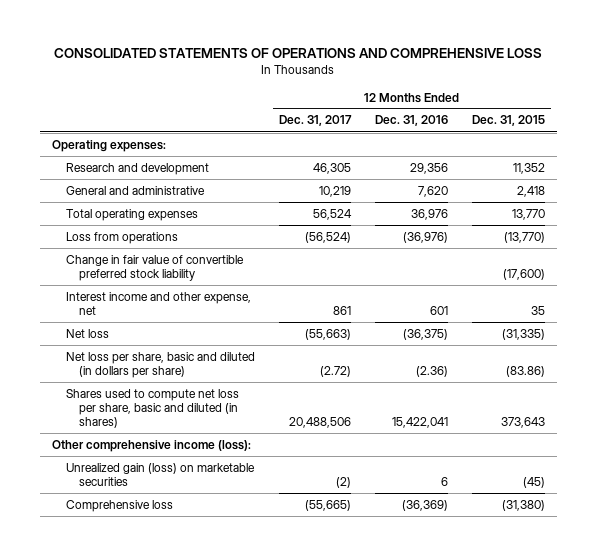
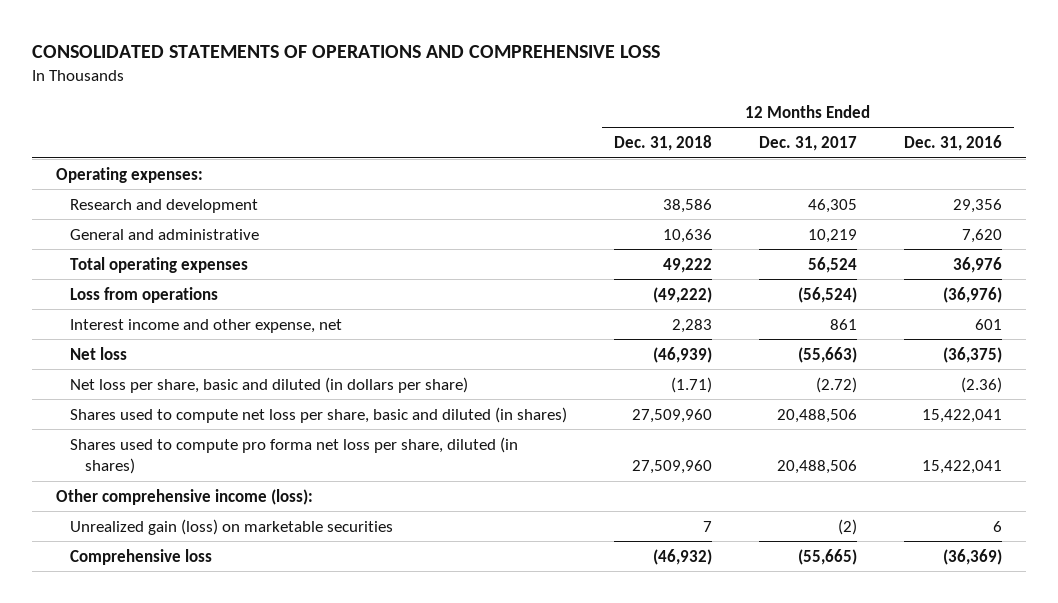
[471,115,545,127] Dec. 31, 2015 -> none
none -> [614,135,713,152] Dec. 31, 2018
[65,254,244,282] Change in fair value of convertible preferred stock liability -> none
none -> [70,436,519,475] Shares used to compute pro forma net loss per share, diluted (in shares)

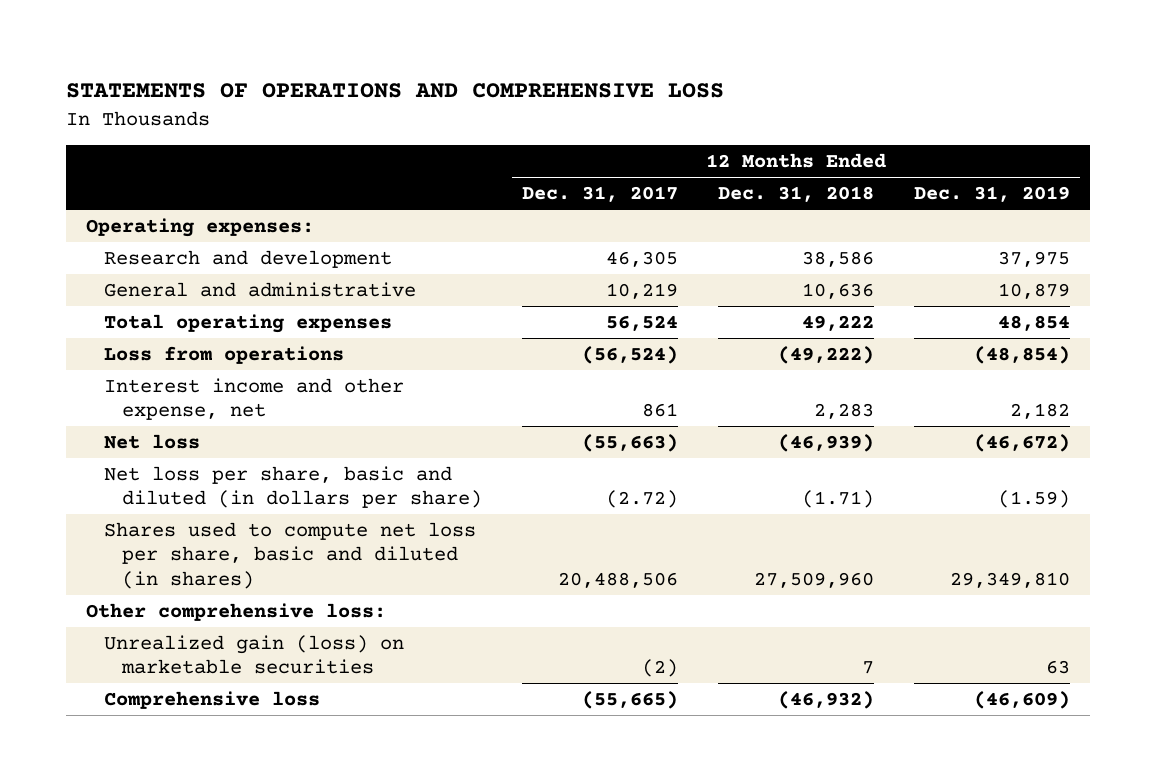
[32,45,661,59] CONSOLIDATED STATEMENTS OF OPERATIONS AND COMPREHENSIVE LOSS -> [65,83,724,99] STATEMENTS OF OPERATIONS AND COMPREHENSIVE LOSS
[904,135,1003,152] Dec. 31, 2016 -> none
none -> [913,186,1070,203] Dec. 31, 2019
[70,436,519,475] Shares used to compute pro forma net loss per share, diluted (in shares) -> none
[55,488,313,505] Other comprehensive income (loss): -> [85,602,386,621] Other comprehensive loss:

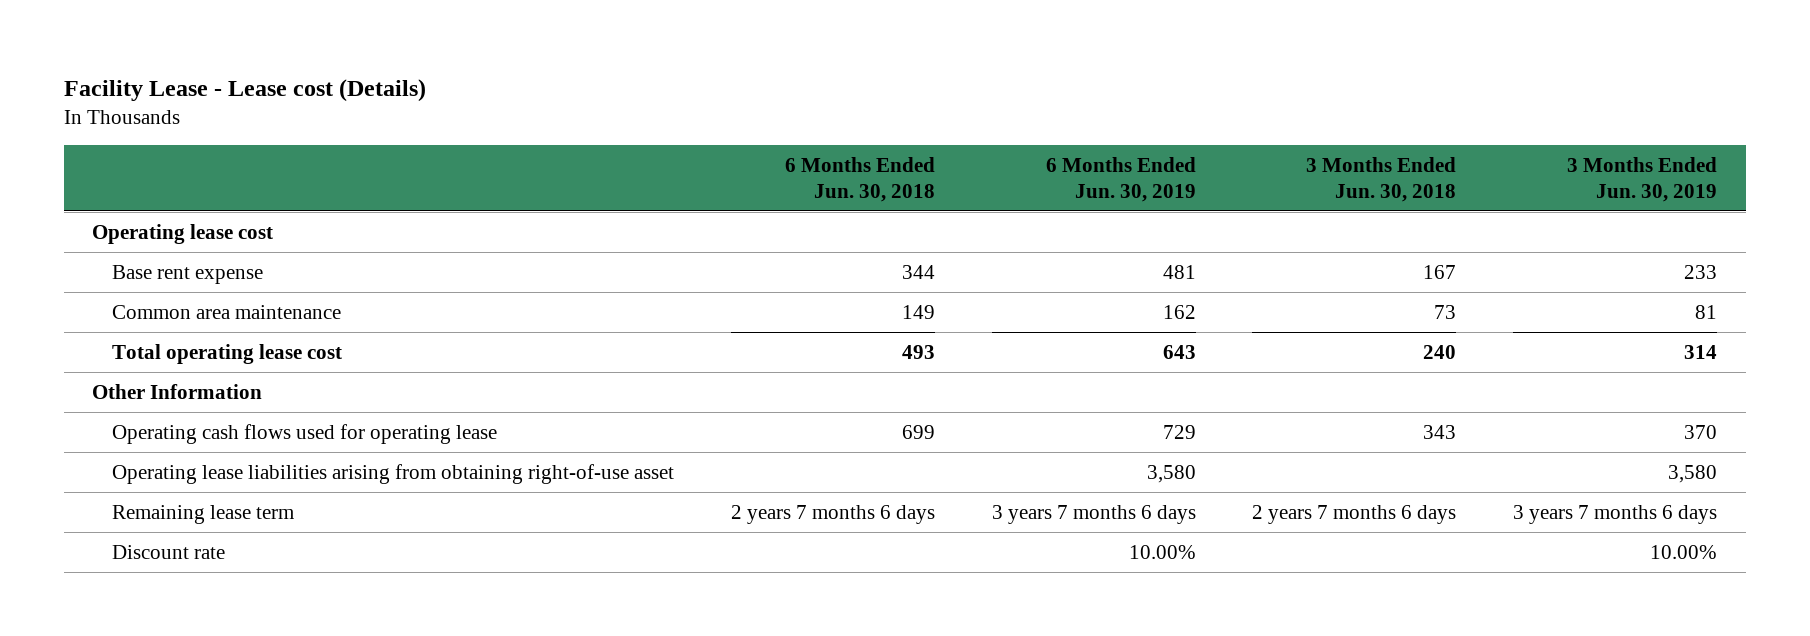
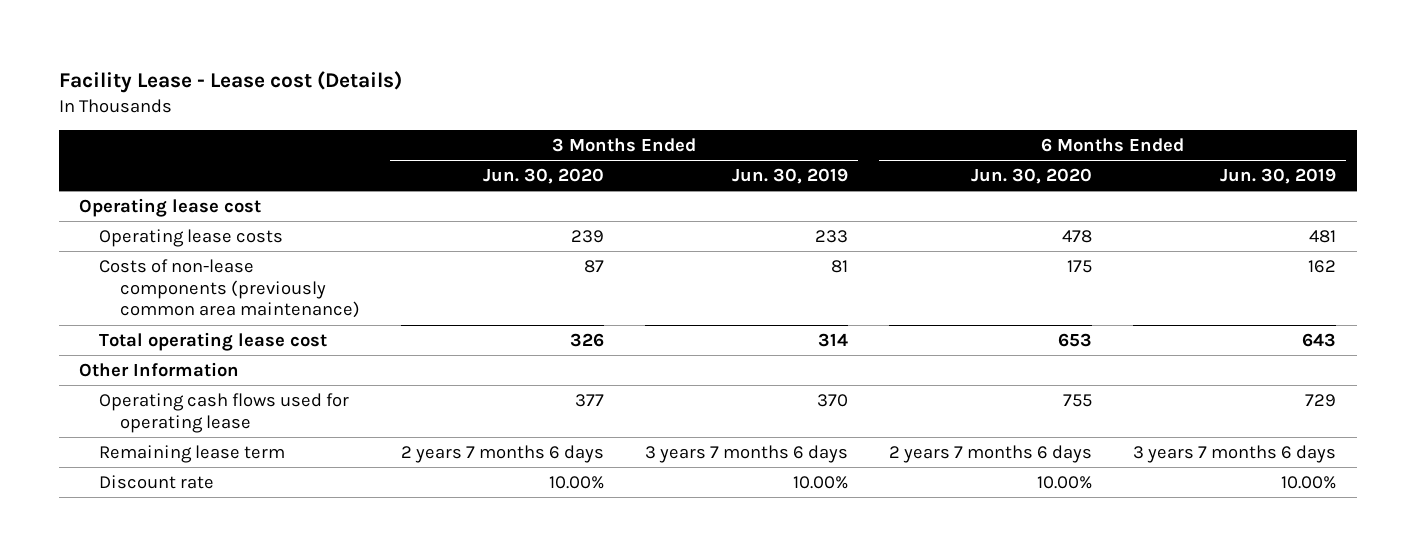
[784,156,935,202] 6 Months Ended Jun. 30, 2018 -> none
[1306,156,1457,202] 3 Months Ended Jun. 30, 2018 -> none
none -> [482,167,604,184] Jun. 30, 2020
none -> [970,167,1092,184] Jun. 30, 2020
[111,264,263,284] Base rent expense -> [99,228,284,247] Operating lease costs
[111,304,341,319] Common area maintenance -> [99,258,360,319] Costs of non-lease components (previously common area maintenance)
[111,463,674,484] Operating lease liabilities arising from obtaining right-of-use asset -> none

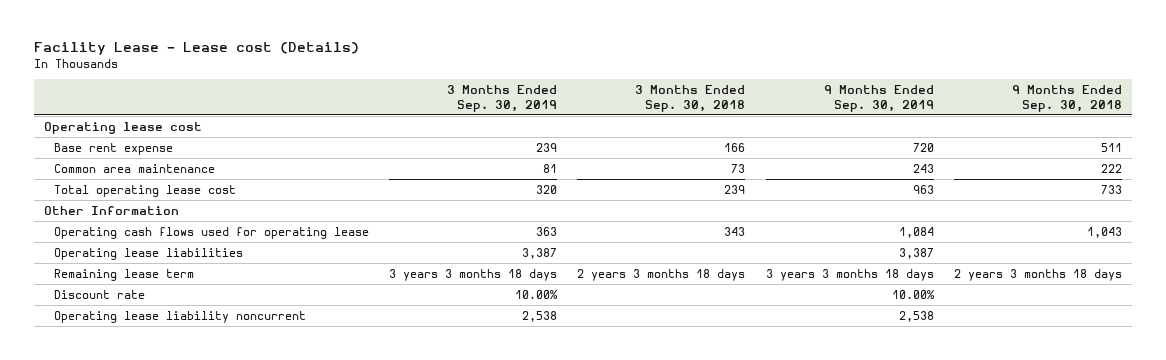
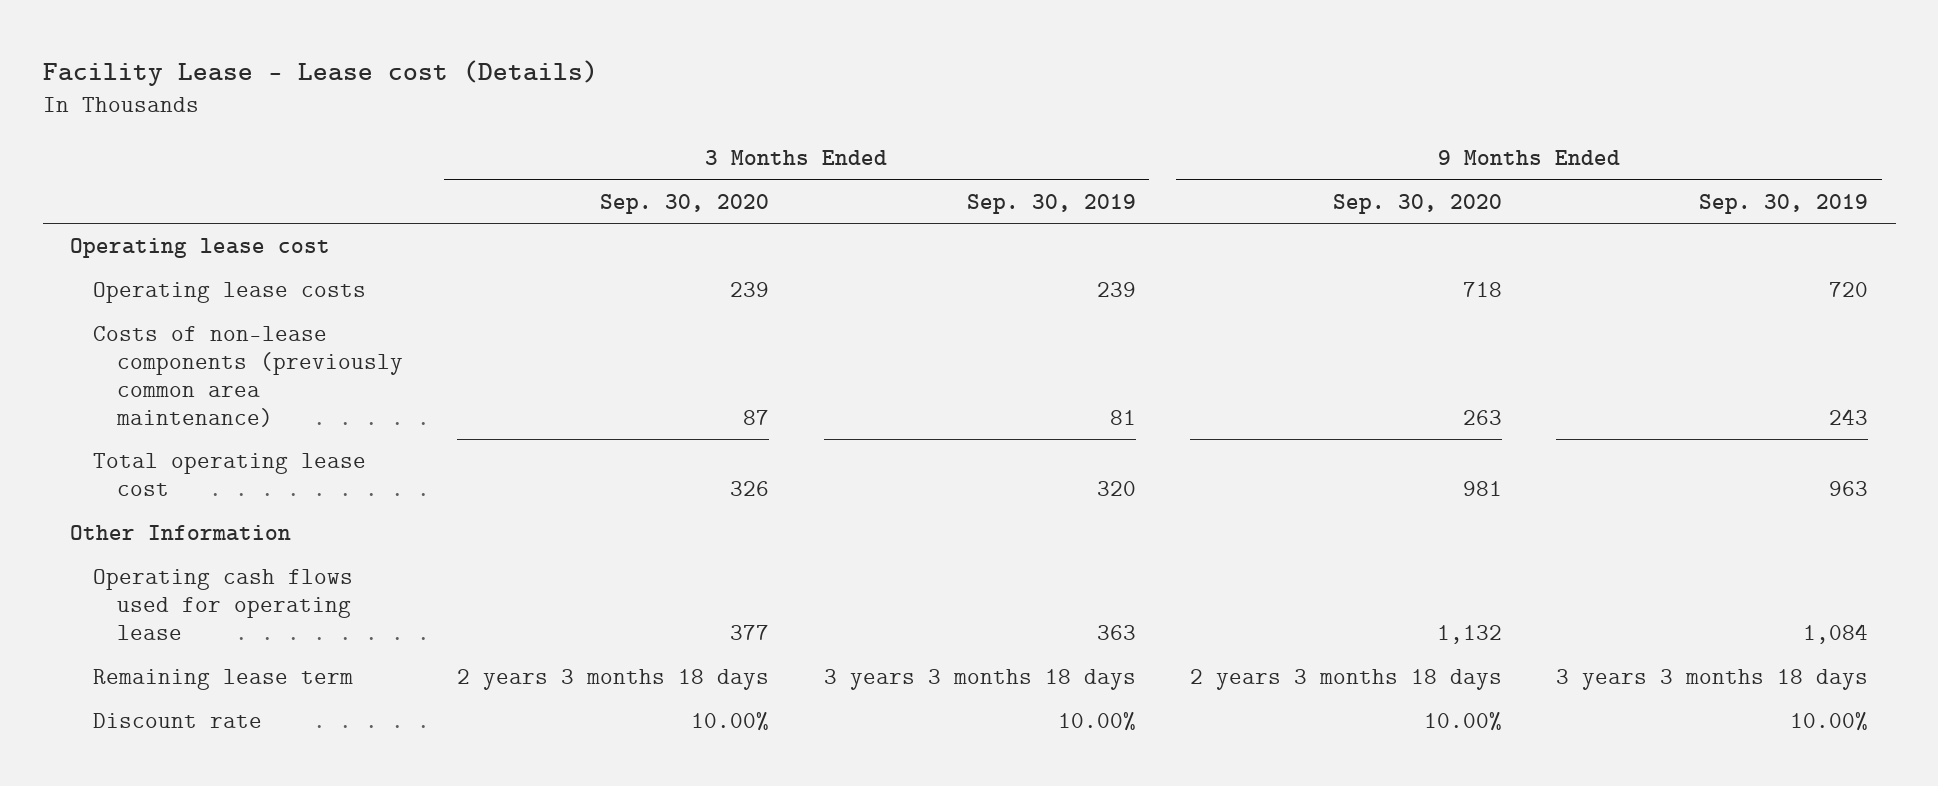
[635,85,746,112] 3 Months Ended Sep. 30, 2018 -> none
[1011,85,1122,112] 9 Months Ended Sep. 30, 2018 -> none
none -> [600,193,770,214] Sep. 30, 2020
none -> [1333,193,1503,214] Sep. 30, 2020
[53,143,173,156] Base rent expense -> [93,282,367,304] Operating lease costs
[53,164,215,174] Common area maintenance -> [93,326,403,427] Costs of non-lease components (previously common area maintenance)
[53,248,243,261] Operating lease liabilities -> none
[53,311,306,324] Operating lease liability noncurrent -> none

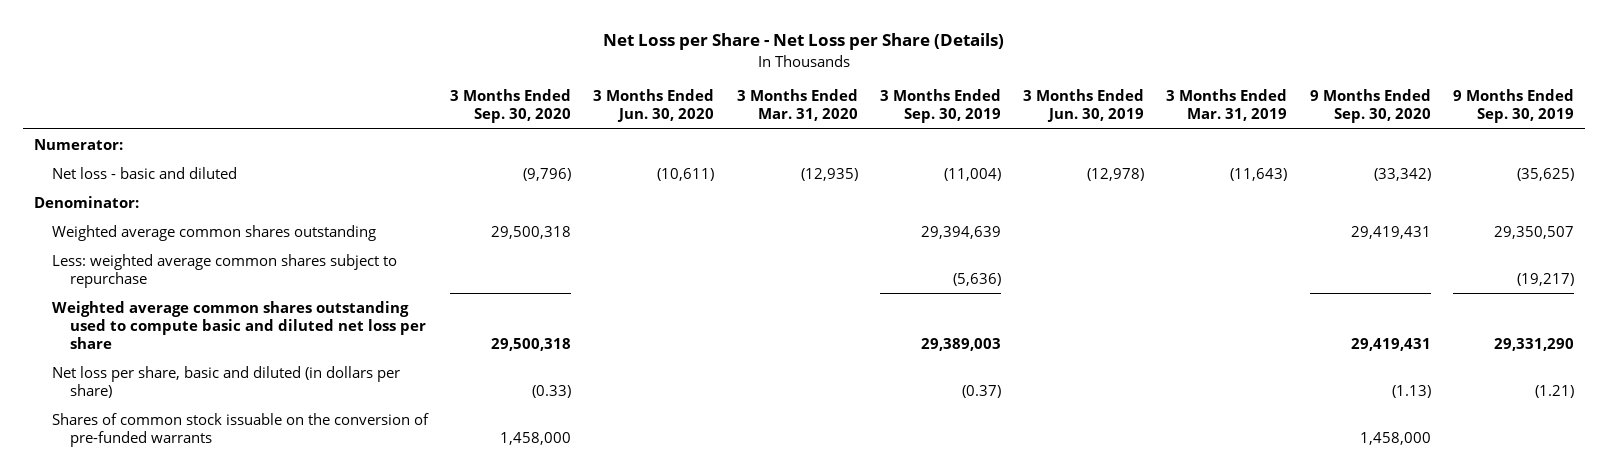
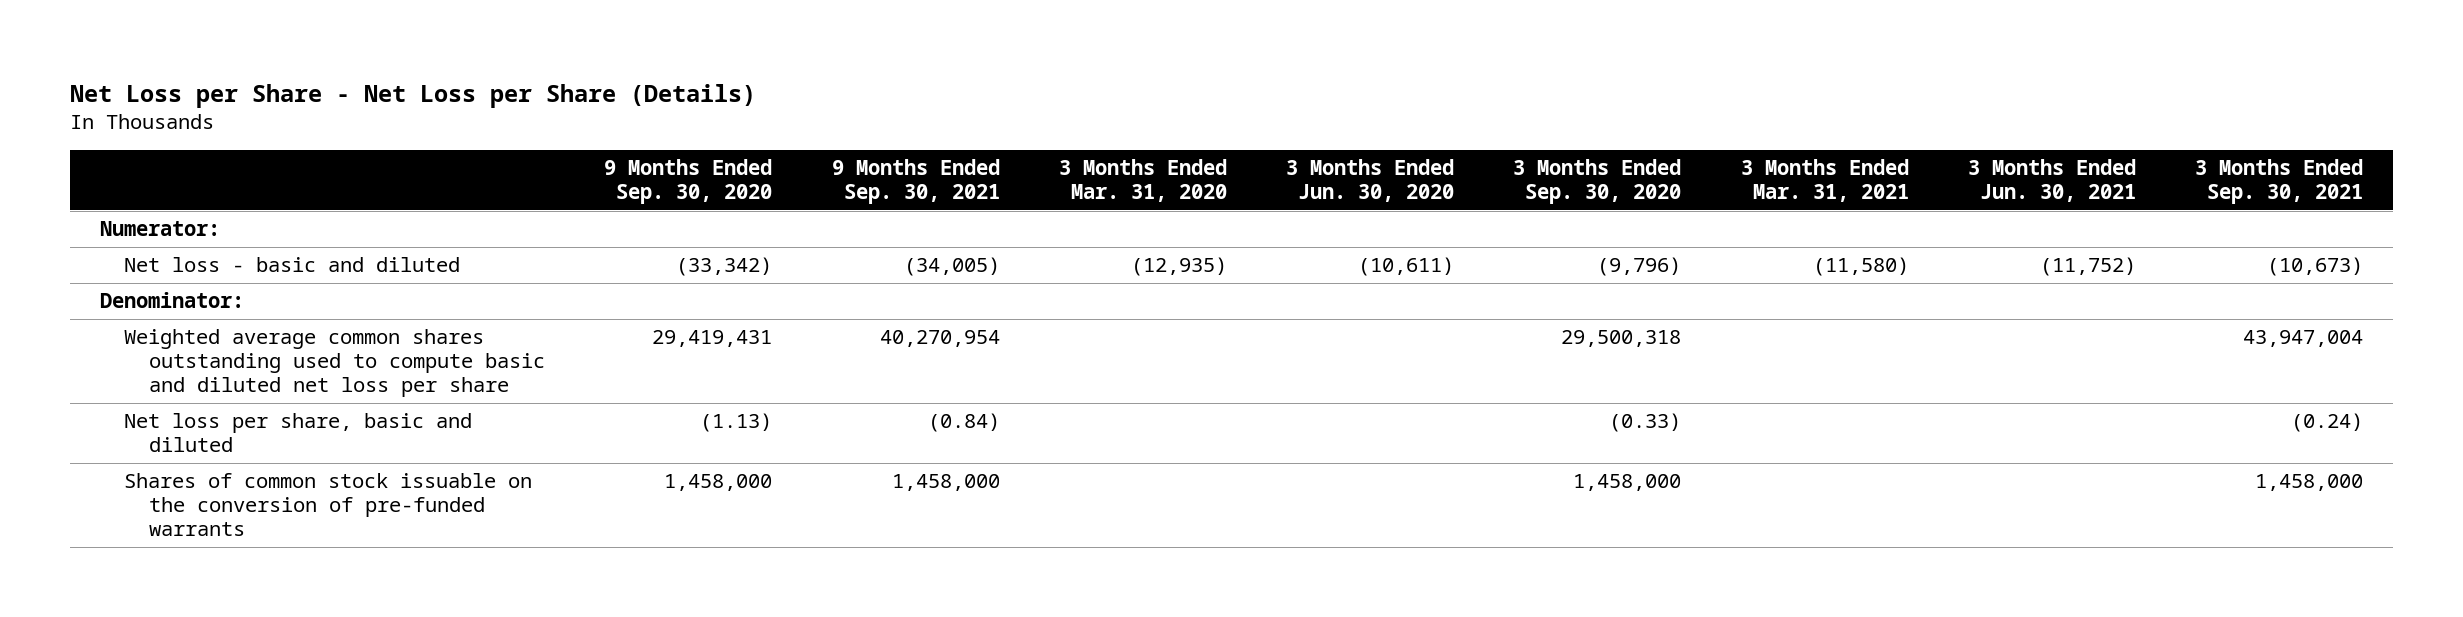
[879,89,1001,124] 3 Months Ended Sep. 30, 2019 -> none
[1023,89,1145,123] 3 Months Ended Jun. 30, 2019 -> none
[1166,89,1288,122] 3 Months Ended Mar. 31, 2019 -> none
[1452,89,1574,124] 9 Months Ended Sep. 30, 2019 -> none
none -> [831,159,1000,205] 9 Months Ended Sep. 30, 2021
none -> [1740,159,1909,203] 3 Months Ended Mar. 31, 2021
none -> [1968,159,2137,203] 3 Months Ended Jun. 30, 2021
none -> [2195,159,2364,205] 3 Months Ended Sep. 30, 2021
[51,224,376,241] Weighted average common shares outstanding -> none
[51,253,397,288] Less: weighted average common shares subject to repurchase -> none
[51,365,400,398] Net loss per share, basic and diluted (in dollars per share) -> [124,413,473,453] Net loss per share, basic and diluted

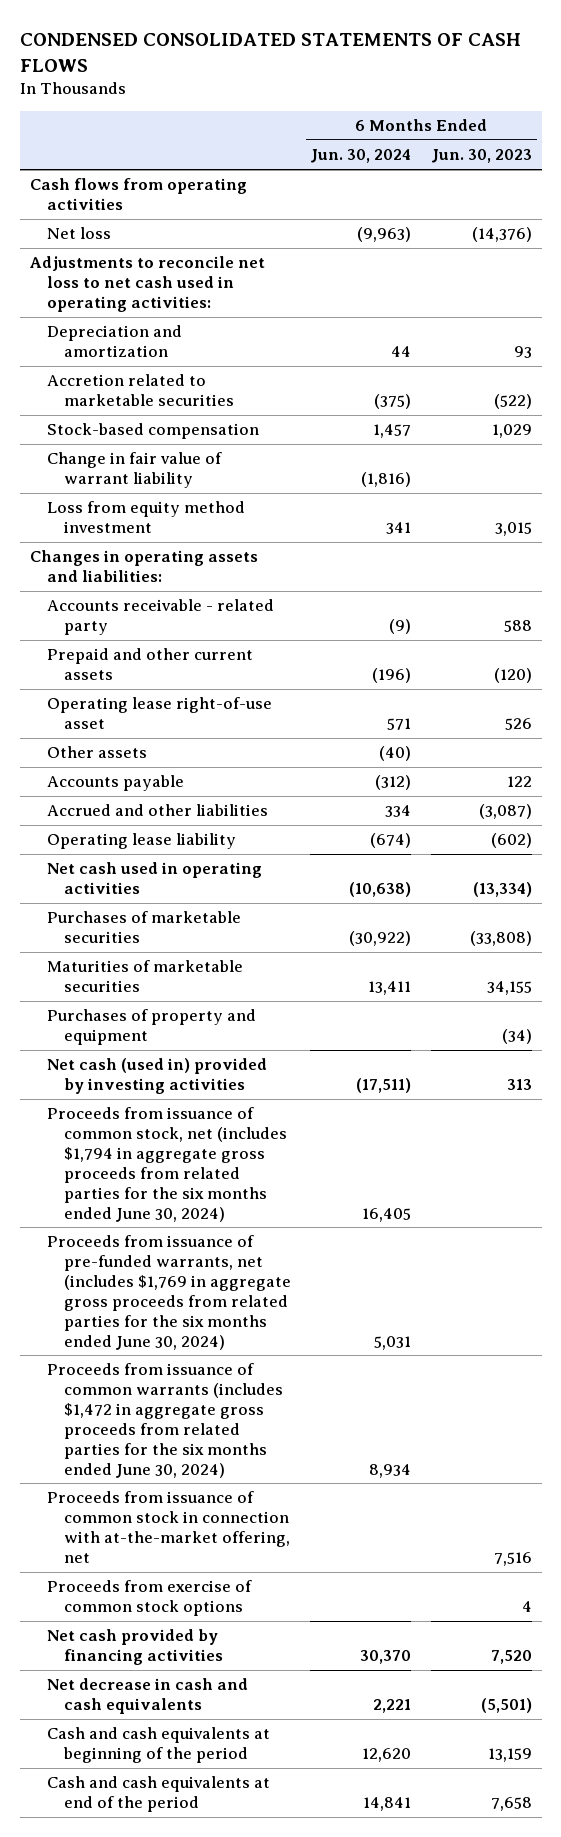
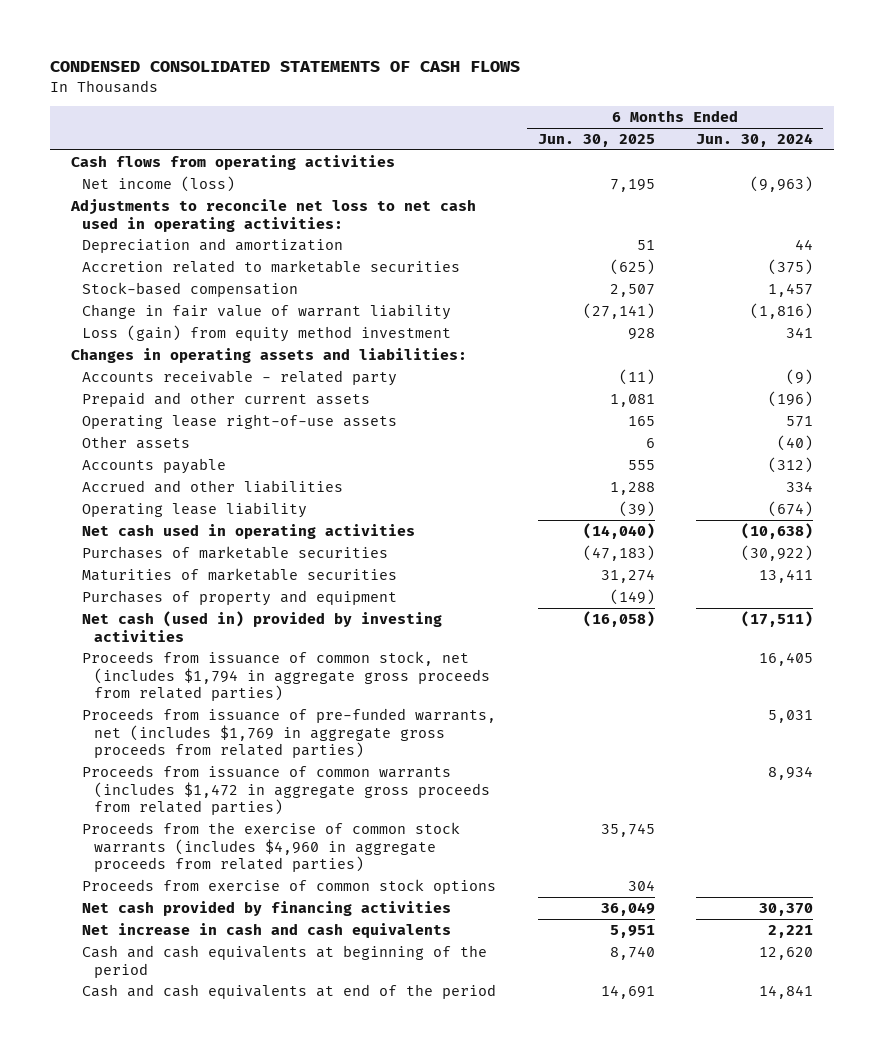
[430,149,532,164] Jun. 30, 2023 -> none
none -> [537,134,655,148] Jun. 30, 2025
[46,227,111,240] Net loss -> [82,175,236,192] Net income (loss)
[46,501,245,534] Loss from equity method investment -> [82,324,452,342] Loss (gain) from equity method investment
[46,697,272,730] Operating lease right-of-use asset -> [82,413,398,429] Operating lease right-of-use assets
[46,1491,290,1563] Proceeds from issuance of common stock in connection with at-the-market offering, net -> none
[46,1107,287,1222] Proceeds from issuance of common stock, net (includes $1,794 in aggregate gross proceeds from related parties for the six months ended June 30, 2024) -> [82,650,491,702] Proceeds from issuance of common stock, net (includes $1,794 in aggregate gross proceeds from related parties)
[46,1235,291,1350] Proceeds from issuance of pre-funded warrants, net (includes $1,769 in aggregate gross proceeds from related parties for the six months ended June 30, 2024) -> [82,707,497,759] Proceeds from issuance of pre-funded warrants, net (includes $1,769 in aggregate gross proceeds from related parties)
[46,1363,283,1478] Proceeds from issuance of common warrants (includes $1,472 in aggregate gross proceeds from related parties for the six months ended June 30, 2024) -> [82,764,491,816] Proceeds from issuance of common warrants (includes $1,472 in aggregate gross proceeds from related parties)
none -> [82,821,461,873] Proceeds from the exercise of common stock warrants (includes $4,960 in aggregate proceeds from related parties)
[46,1678,248,1715] Net decrease in cash and cash equivalents -> [82,922,452,938] Net increase in cash and cash equivalents

